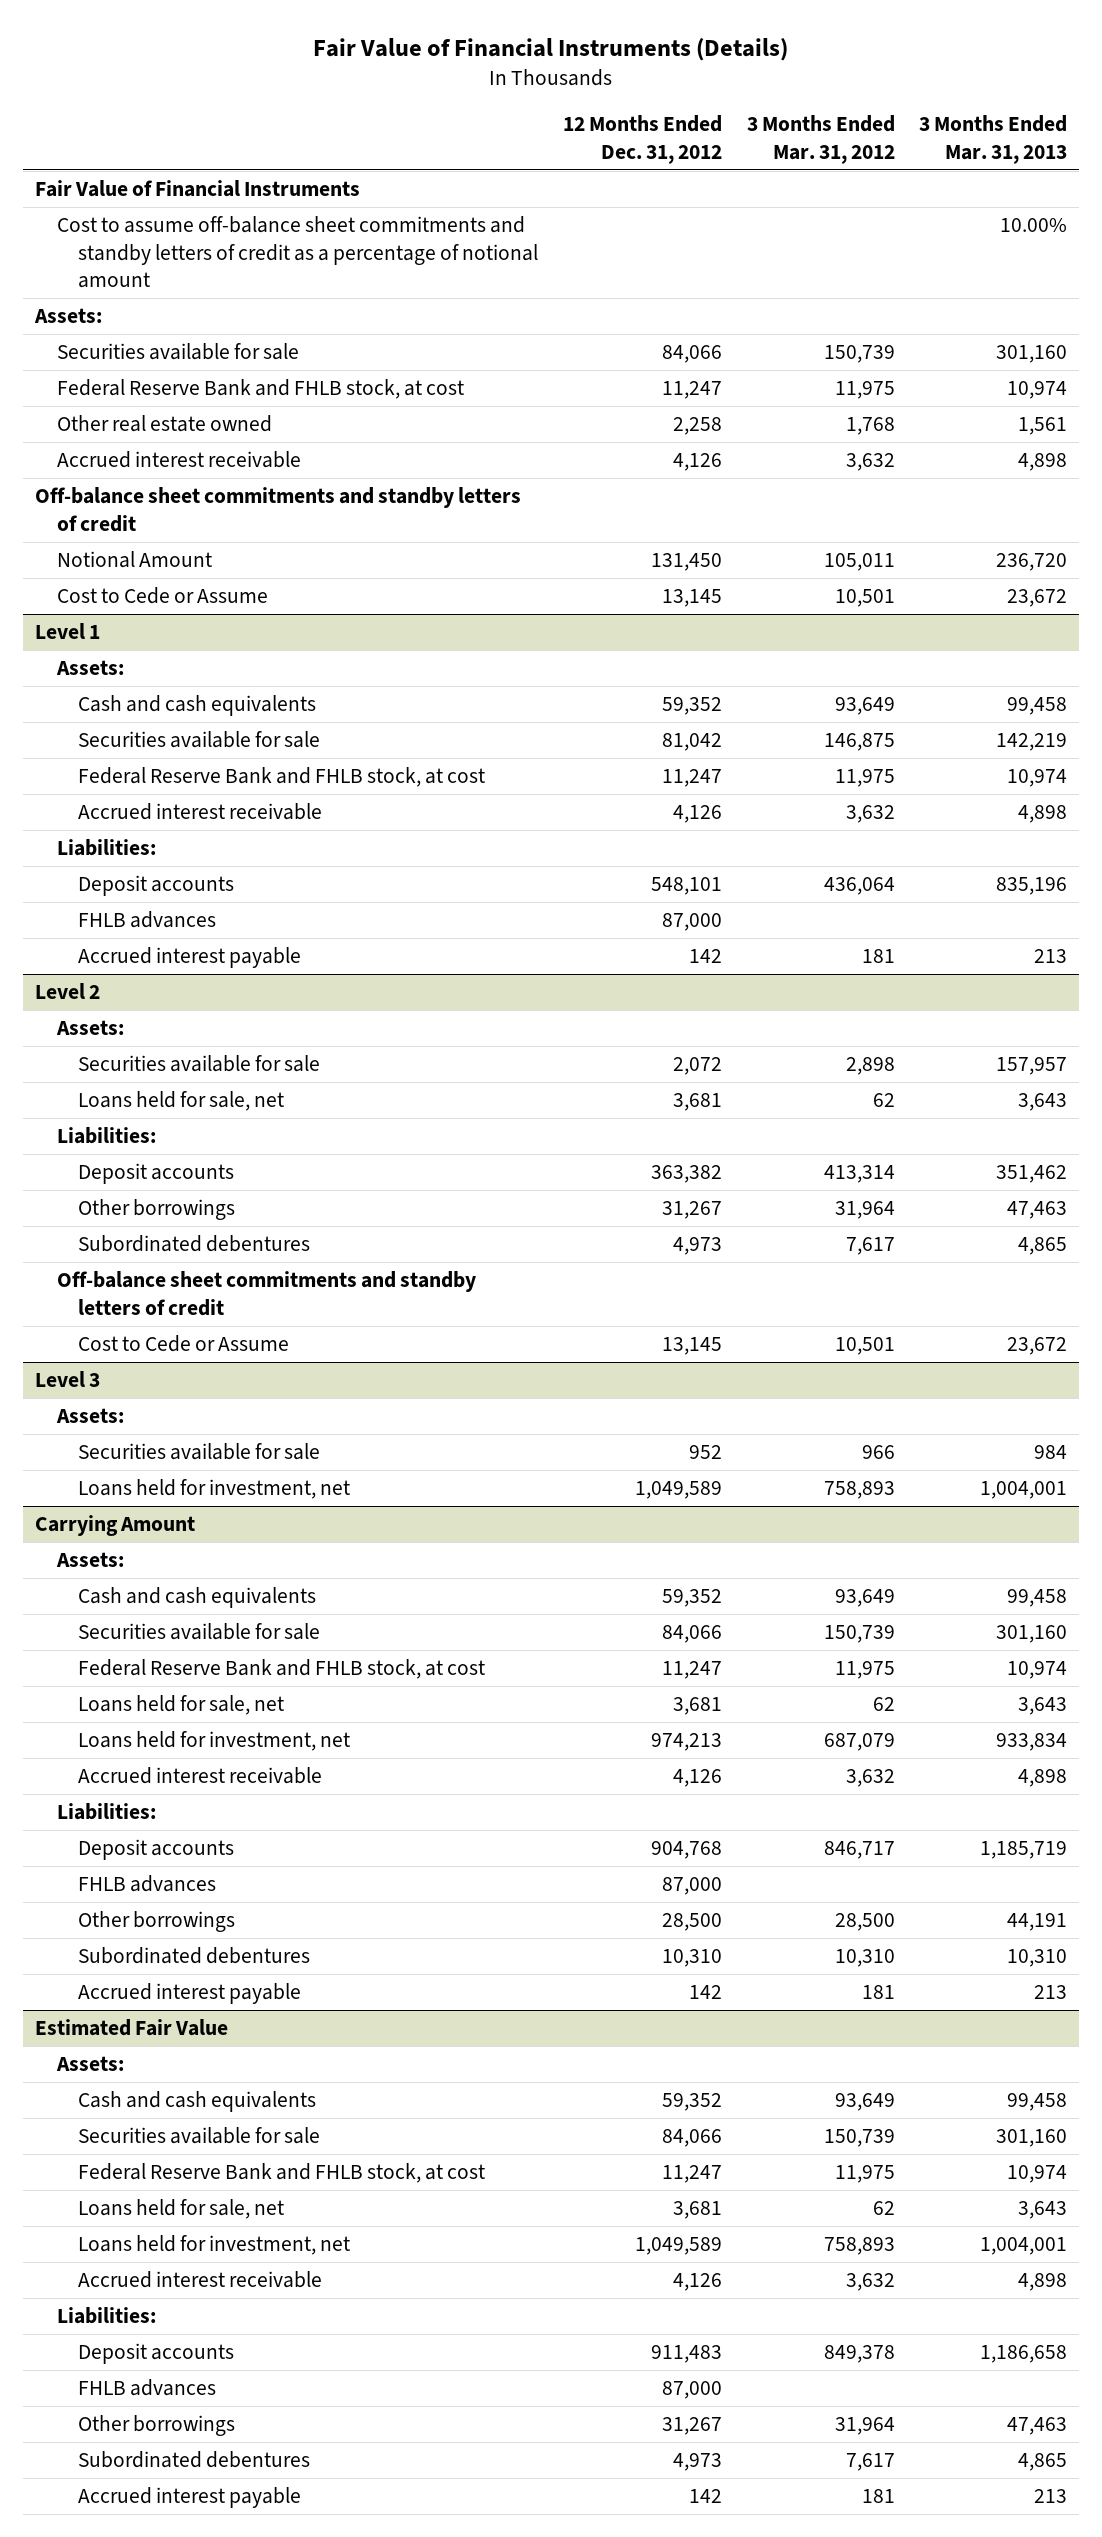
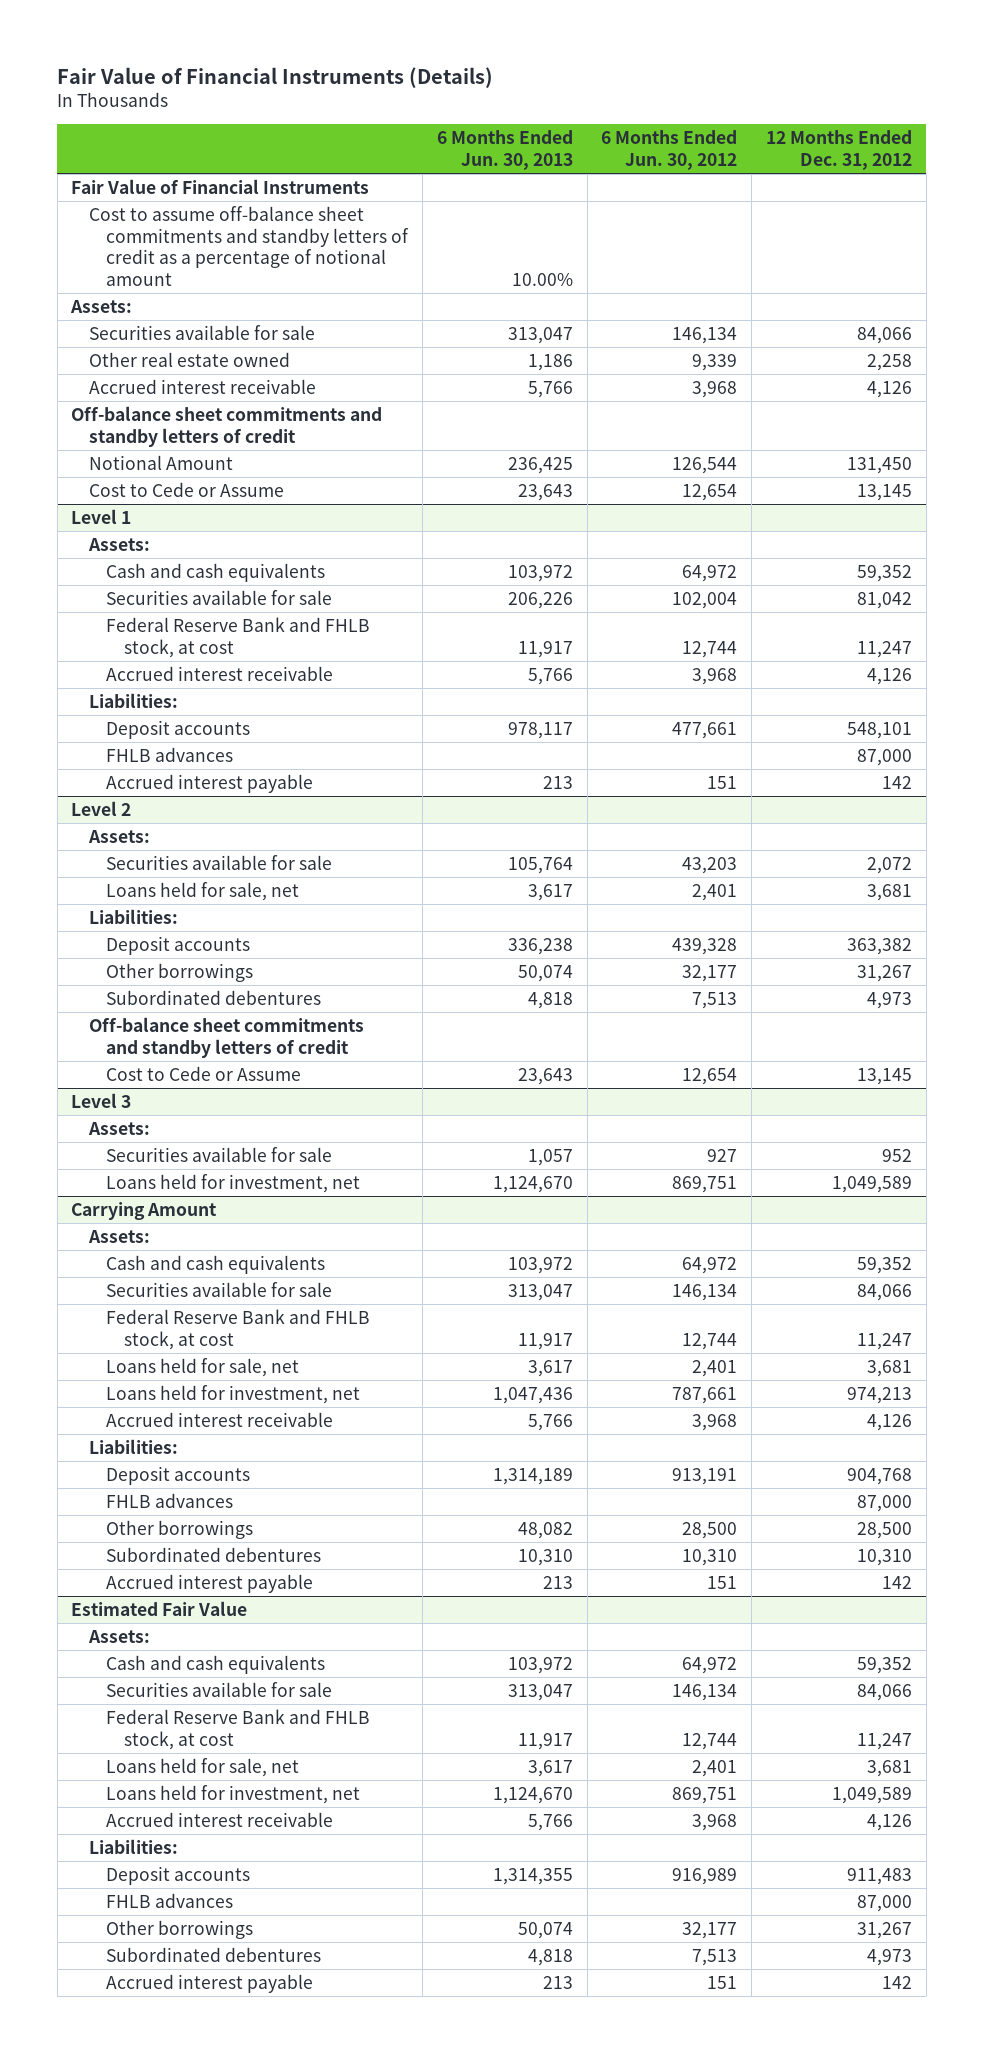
[746,115,895,164] 3 Months Ended Mar. 31, 2012 -> none
[919,115,1068,164] 3 Months Ended Mar. 31, 2013 -> none
none -> [436,130,573,170] 6 Months Ended Jun. 30, 2013
none -> [601,130,738,170] 6 Months Ended Jun. 30, 2012
[56,379,464,400] Federal Reserve Bank and FHLB stock, at cost -> none

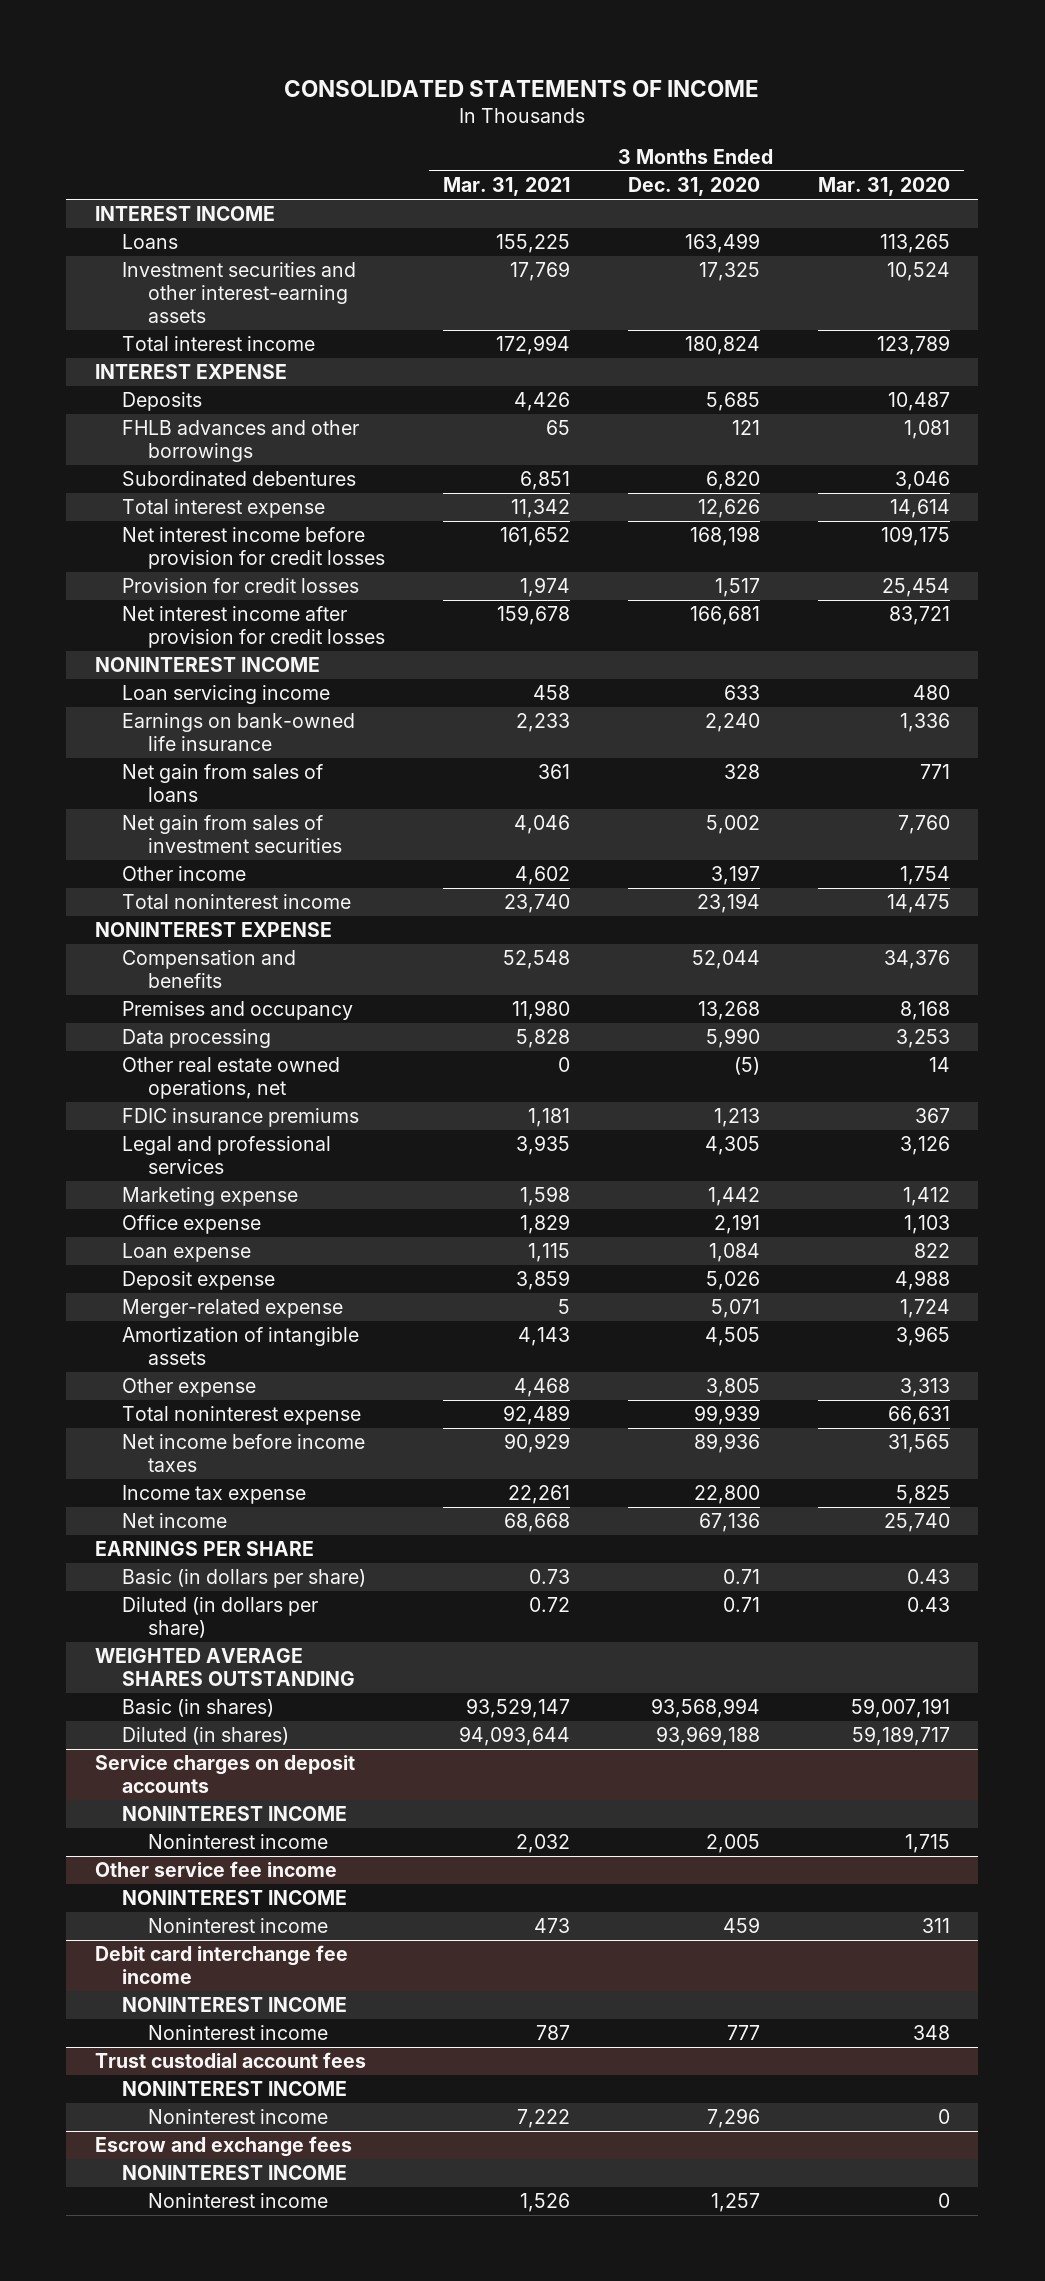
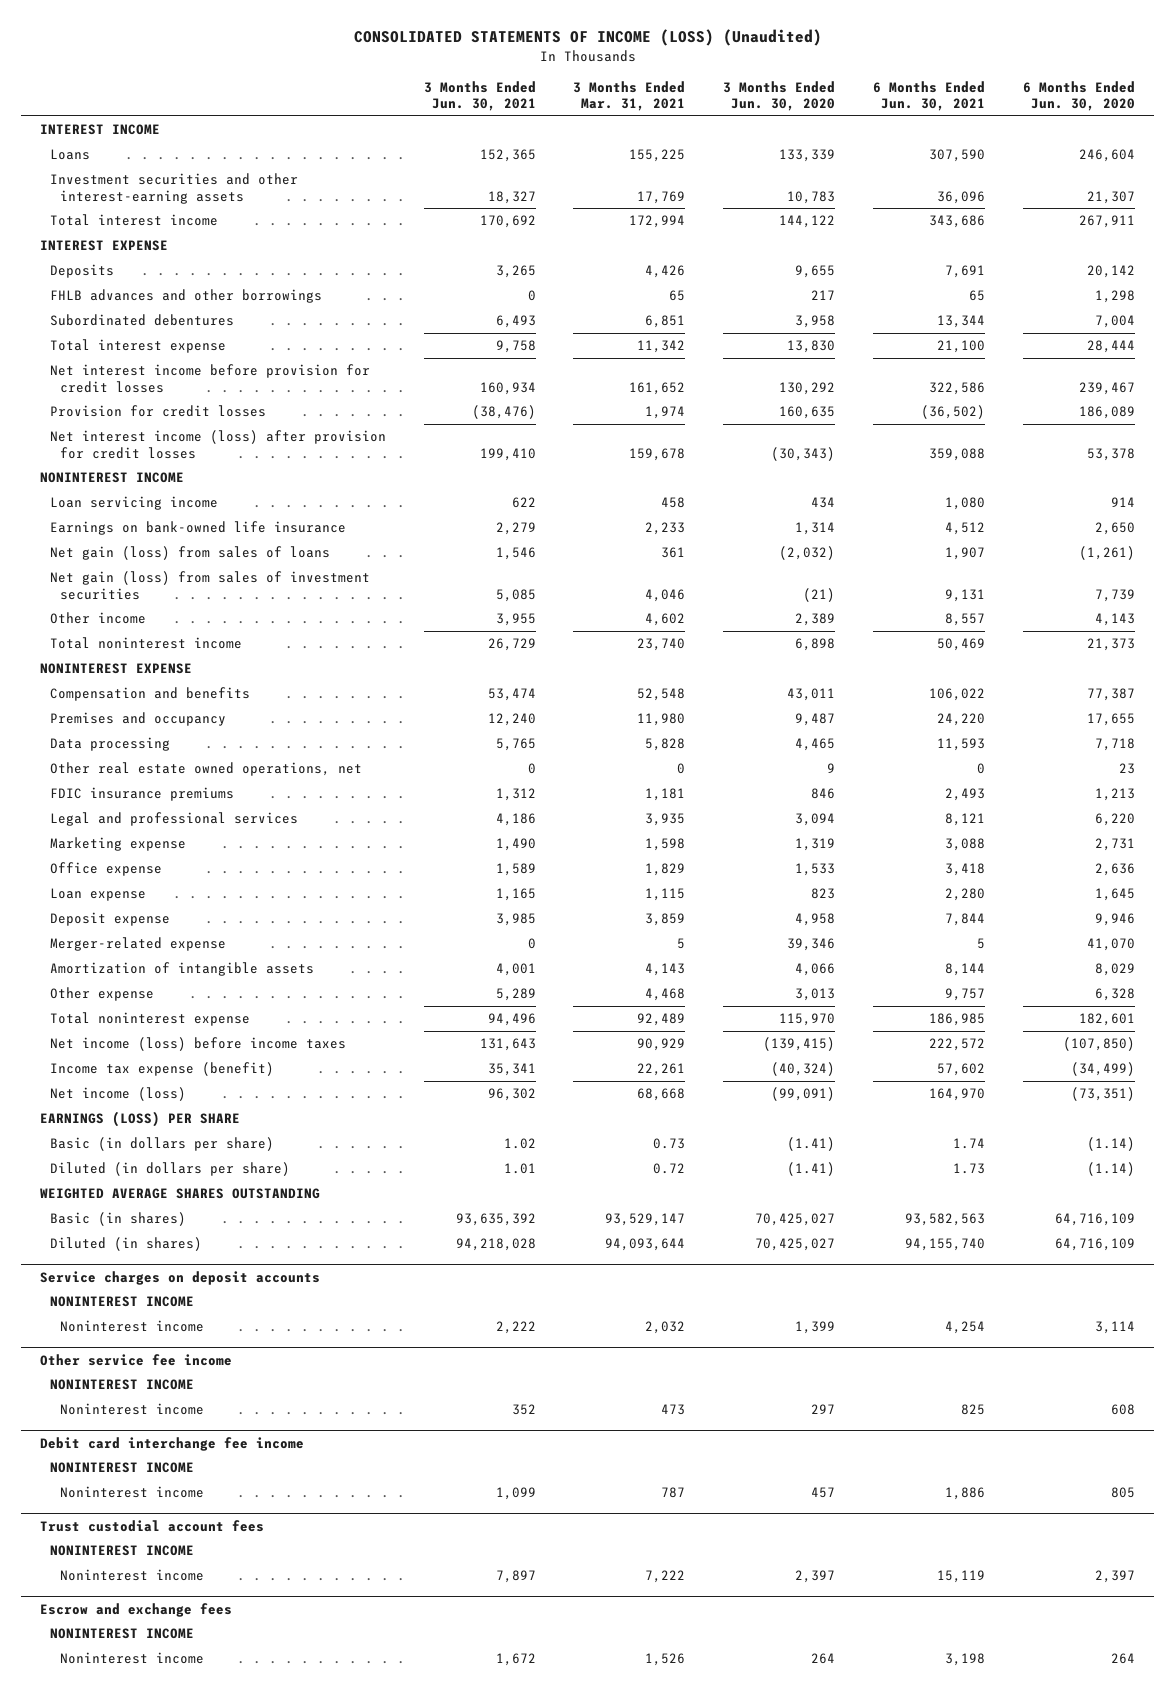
[284,79,760,97] CONSOLIDATED STATEMENTS OF INCOME -> [353,29,822,47] CONSOLIDATED STATEMENTS OF INCOME (LOSS) (Unaudited)
[627,176,760,196] Dec. 31, 2020 -> none
[817,176,950,196] Mar. 31, 2020 -> none
none -> [423,80,536,112] 3 Months Ended Jun. 30, 2021
none -> [723,80,836,112] 3 Months Ended Jun. 30, 2020
none -> [873,80,986,112] 6 Months Ended Jun. 30, 2021
none -> [1022,80,1135,112] 6 Months Ended Jun. 30, 2020
[121,606,386,649] Net interest income after provision for credit losses -> [49,430,386,459] Net interest income (loss) after provision for credit losses
[121,764,323,803] Net gain from sales of loans -> [49,546,330,561] Net gain (loss) from sales of loans
[121,815,343,854] Net gain from sales of investment securities -> [49,571,370,600] Net gain (loss) from sales of investment securities
[121,1434,365,1473] Net income before income taxes -> [49,1037,346,1052] Net income (loss) before income taxes
[121,1485,306,1505] Income tax expense -> [49,1062,274,1077] Income tax expense (benefit)
[121,1513,227,1529] Net income -> [49,1087,186,1102] Net income (loss)
[95,1541,315,1557] EARNINGS PER SHARE -> [40,1111,241,1128] EARNINGS (LOSS) PER SHARE

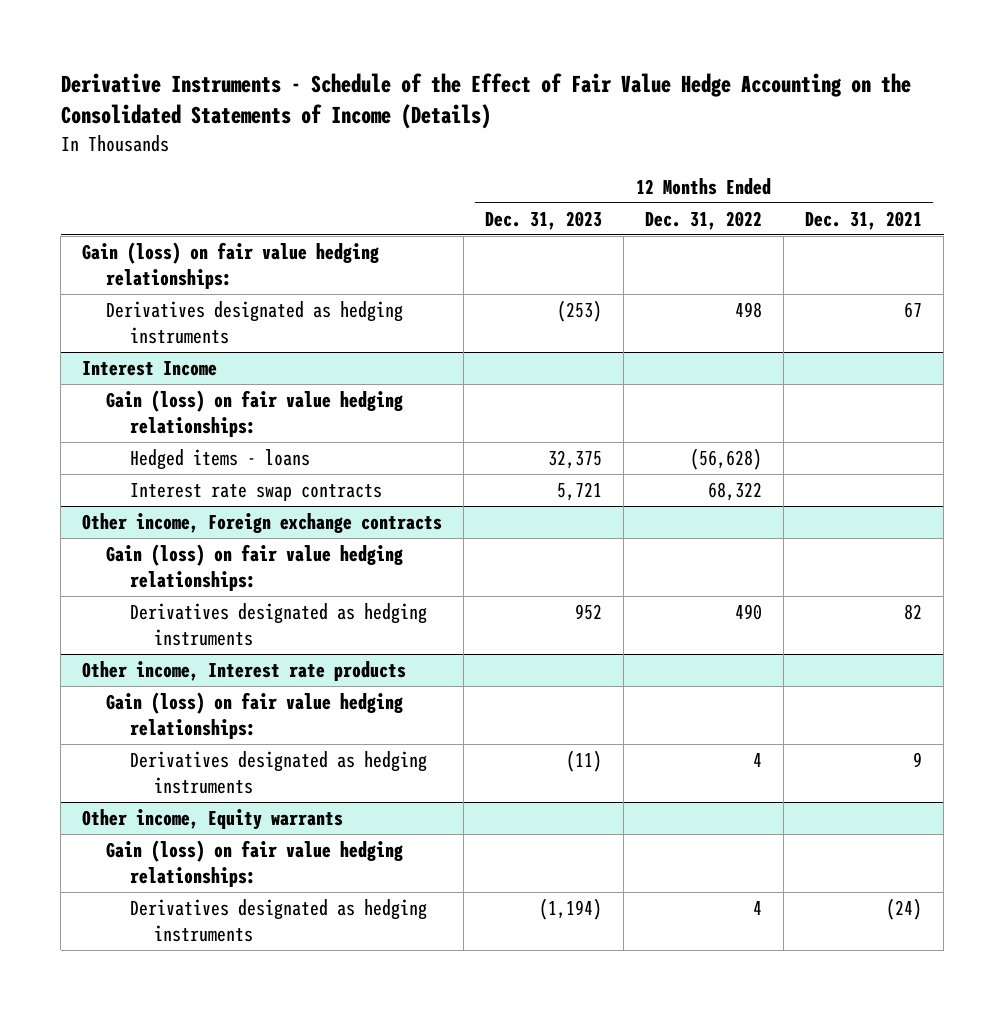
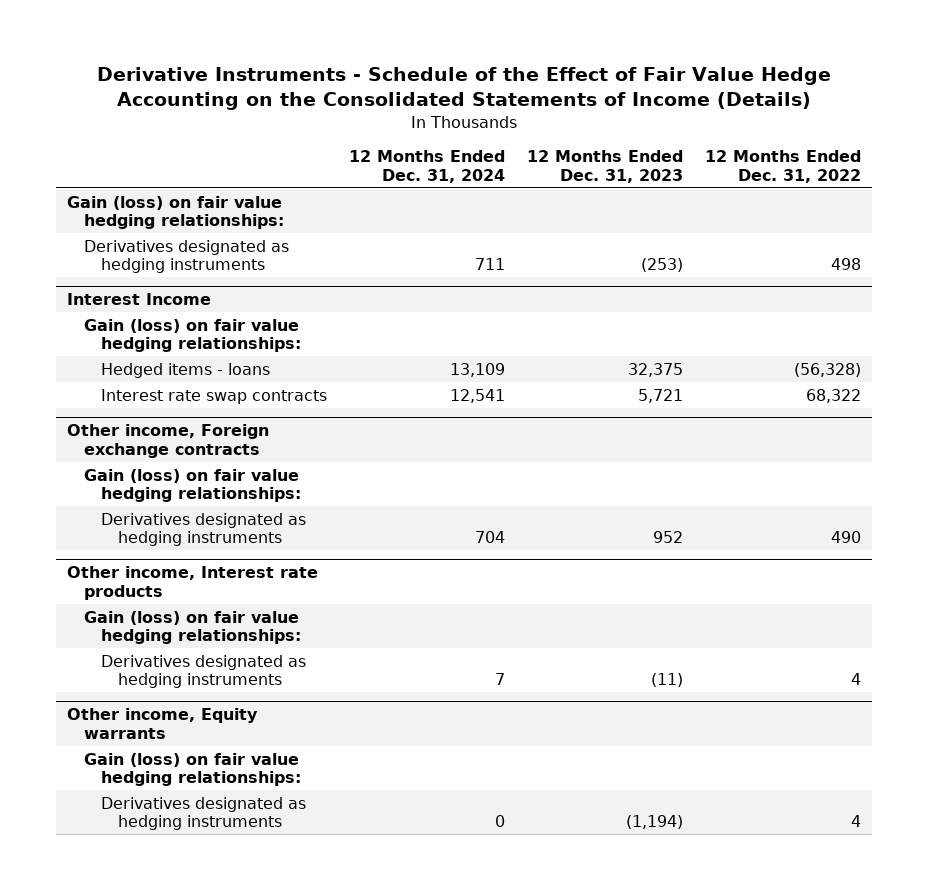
[805,210,923,230] Dec. 31, 2021 -> none
none -> [349,150,506,184] 12 Months Ended Dec. 31, 2024
[690,448,763,471] (56,628) -> [793,362,861,377] (56,328)

